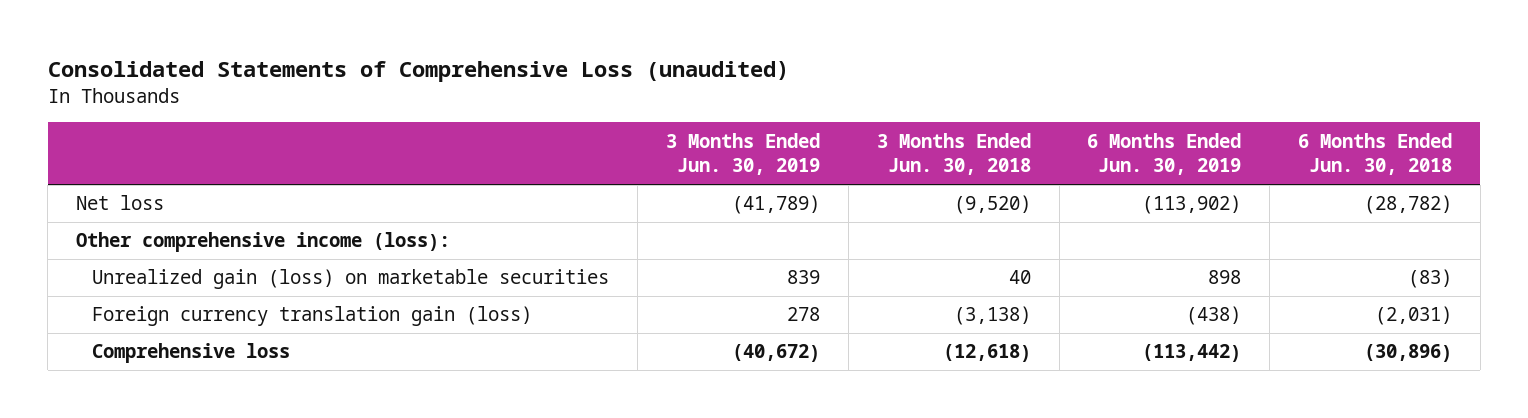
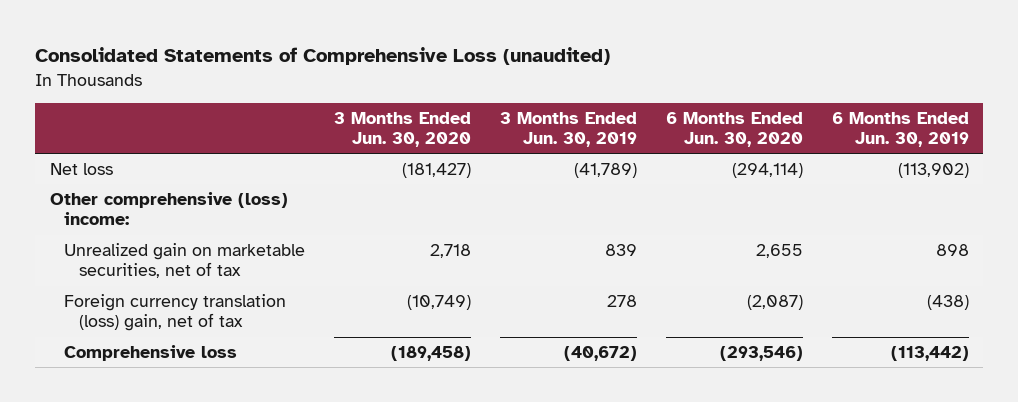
[876,132,1031,176] 3 Months Ended Jun. 30, 2018 -> none
[1298,132,1453,176] 6 Months Ended Jun. 30, 2018 -> none
none -> [334,112,472,148] 3 Months Ended Jun. 30, 2020
none -> [665,112,803,148] 6 Months Ended Jun. 30, 2020
[75,232,450,253] Other comprehensive income (loss): -> [49,192,288,226] Other comprehensive (loss) income:
[92,269,610,290] Unrealized gain (loss) on marketable securities -> [64,243,306,279] Unrealized gain on marketable securities, net of tax
[92,306,533,327] Foreign currency translation gain (loss) -> [64,294,287,332] Foreign currency translation (loss) gain, net of tax

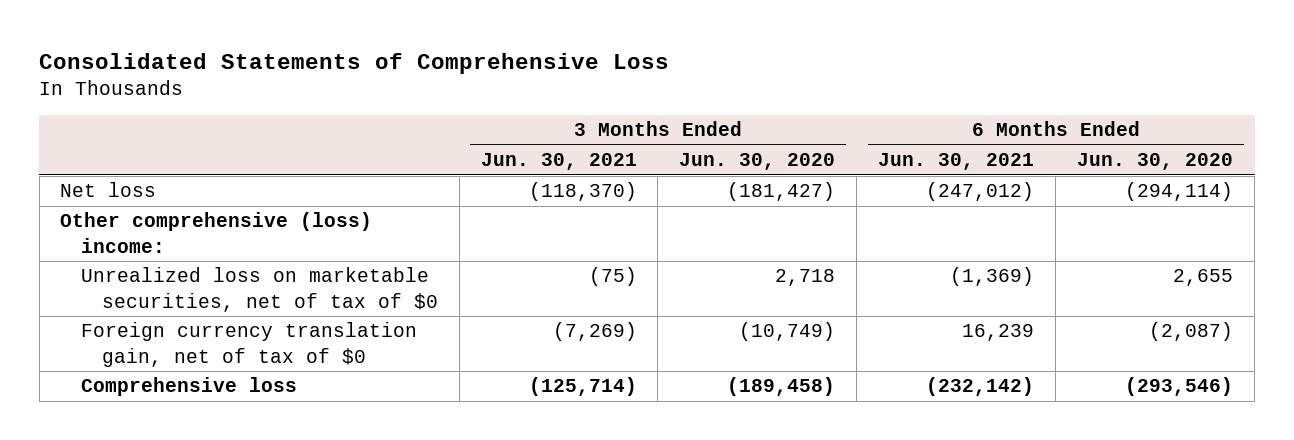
[35,47,611,66] Consolidated Statements of Comprehensive Loss (unaudited) -> [39,53,670,75] Consolidated Statements of Comprehensive Loss
[500,112,638,148] 3 Months Ended Jun. 30, 2019 -> none
[831,112,969,148] 6 Months Ended Jun. 30, 2019 -> none
none -> [480,153,637,171] Jun. 30, 2021
none -> [878,153,1035,171] Jun. 30, 2021
[64,243,306,279] Unrealized gain on marketable securities, net of tax -> [81,267,438,312] Unrealized loss on marketable securities, net of tax of $0
[64,294,287,332] Foreign currency translation (loss) gain, net of tax -> [81,322,418,367] Foreign currency translation gain, net of tax of $0

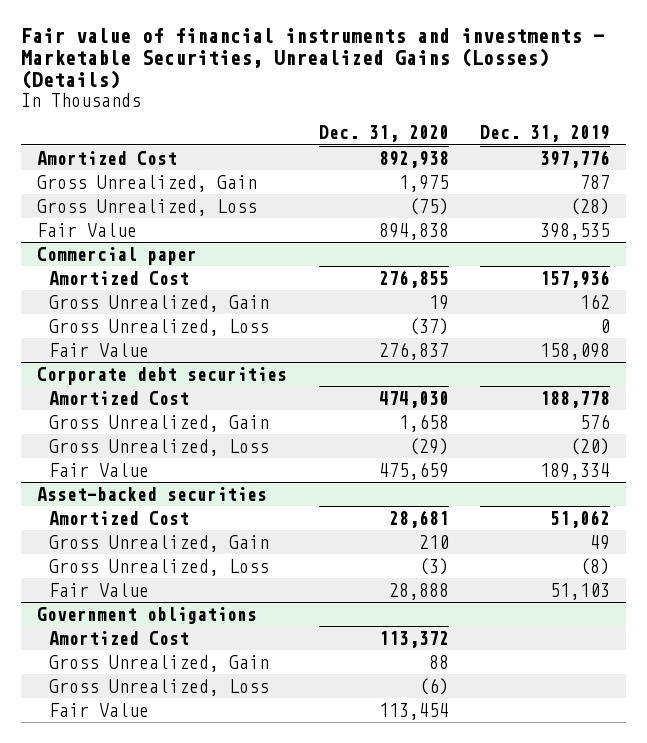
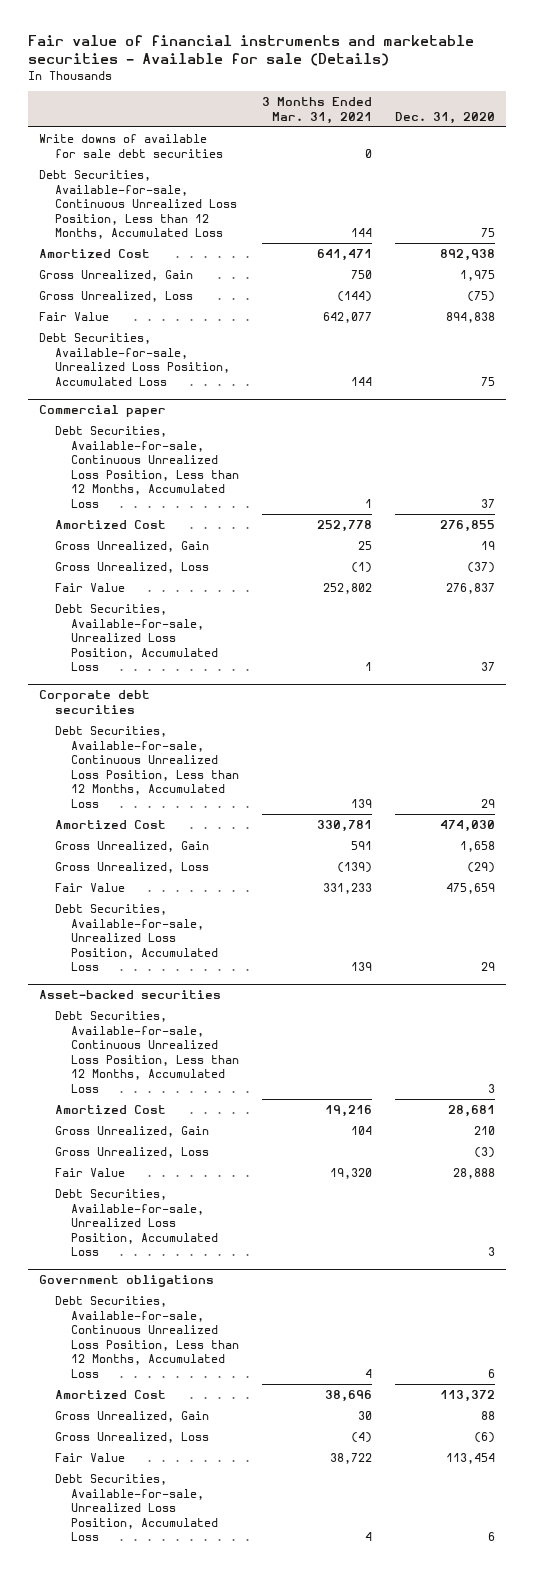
[20,27,604,90] Fair value of financial instruments and investments - Marketable Securities, Unrealized Gains (Losses) (Details) -> [28,35,475,67] Fair value of financial instruments and marketable securities - Available for sale (Details)
[480,125,611,143] Dec. 31, 2019 -> none
none -> [262,97,373,124] 3 Months Ended Mar. 31, 2021
none -> [39,133,224,158] Write downs of available for sale debt securities
none -> [39,169,238,240] Debt Securities, Available-for-sale, Continuous Unrealized Loss Position, Less than 12 Months, Accumulated Loss
none -> [39,332,231,386] Debt Securities, Available-for-sale, Unrealized Loss Position, Accumulated Loss
none -> [55,425,240,508] Debt Securities, Available-for-sale, Continuous Unrealized Loss Position, Less than 12 Months, Accumulated Loss
none -> [55,603,219,672] Debt Securities, Available-for-sale, Unrealized Loss Position, Accumulated Loss
none -> [55,725,240,808] Debt Securities, Available-for-sale, Continuous Unrealized Loss Position, Less than 12 Months, Accumulated Loss
none -> [55,903,219,972] Debt Securities, Available-for-sale, Unrealized Loss Position, Accumulated Loss
none -> [55,1010,240,1093] Debt Securities, Available-for-sale, Continuous Unrealized Loss Position, Less than 12 Months, Accumulated Loss
none -> [55,1188,219,1257] Debt Securities, Available-for-sale, Unrealized Loss Position, Accumulated Loss
none -> [55,1295,240,1378] Debt Securities, Available-for-sale, Continuous Unrealized Loss Position, Less than 12 Months, Accumulated Loss
none -> [55,1473,219,1542] Debt Securities, Available-for-sale, Unrealized Loss Position, Accumulated Loss

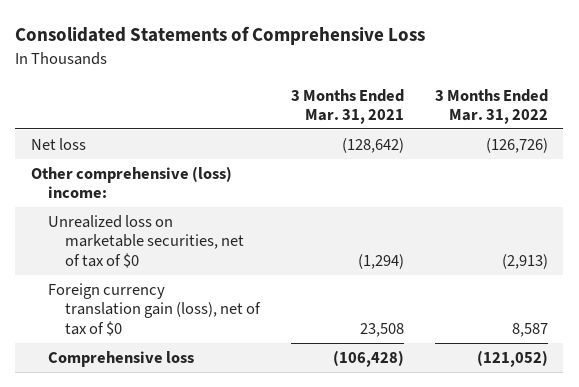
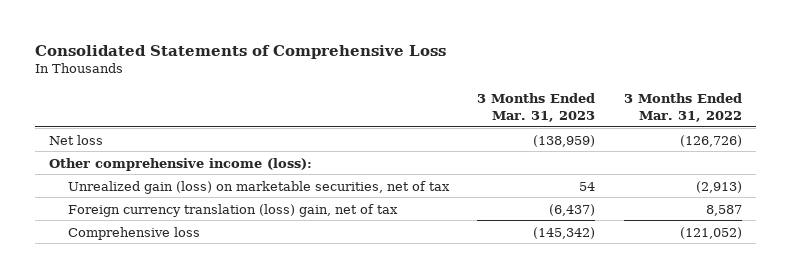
[290,88,404,124] 3 Months Ended Mar. 31, 2021 -> none
none -> [477,93,596,122] 3 Months Ended Mar. 31, 2023
[30,166,232,199] Other comprehensive (loss) income: -> [49,157,313,171] Other comprehensive income (loss):
[47,215,244,268] Unrealized loss on marketable securities, net of tax of $0 -> [68,180,451,194] Unrealized gain (loss) on marketable securities, net of tax
[47,283,261,336] Foreign currency translation gain (loss), net of tax of $0 -> [68,203,399,217] Foreign currency translation (loss) gain, net of tax

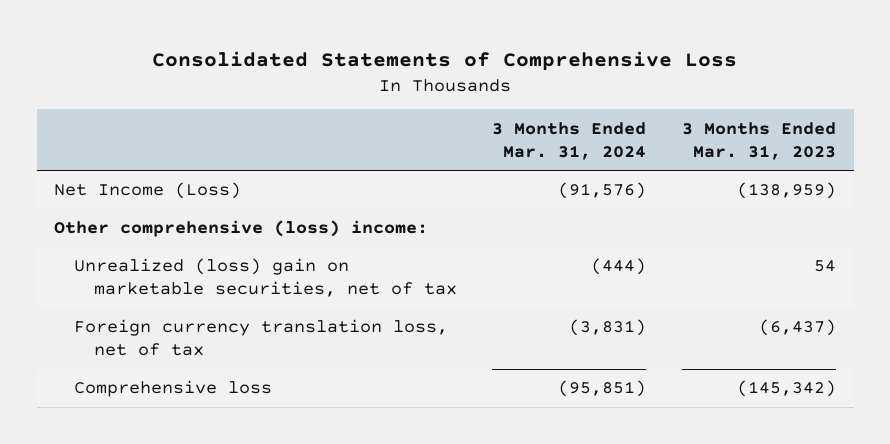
[623,93,742,122] 3 Months Ended Mar. 31, 2022 -> none
none -> [492,121,647,160] 3 Months Ended Mar. 31, 2024
[49,134,104,145] Net loss -> [54,182,242,200] Net Income (Loss)
[49,157,313,171] Other comprehensive income (loss): -> [54,220,429,238] Other comprehensive (loss) income:
[68,180,451,194] Unrealized gain (loss) on marketable securities, net of tax -> [74,258,457,298] Unrealized (loss) gain on marketable securities, net of tax
[68,203,399,217] Foreign currency translation (loss) gain, net of tax -> [74,319,449,357] Foreign currency translation loss, net of tax

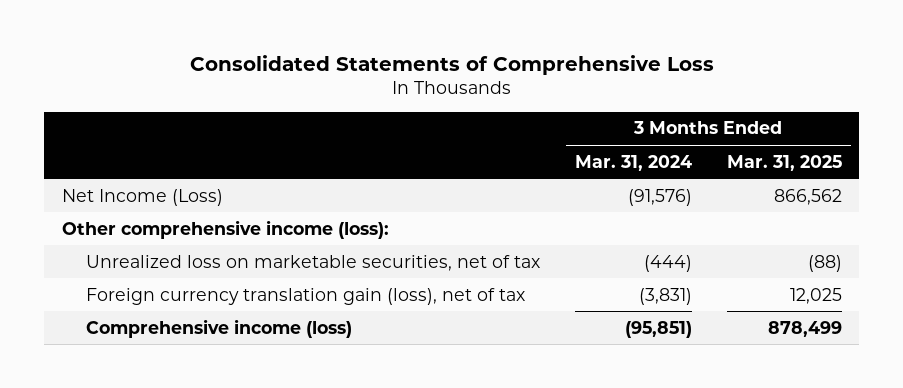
[681,121,836,160] 3 Months Ended Mar. 31, 2023 -> none
none -> [726,154,842,171] Mar. 31, 2025
[54,220,429,238] Other comprehensive (loss) income: -> [61,219,389,239] Other comprehensive income (loss):
[74,258,457,298] Unrealized (loss) gain on marketable securities, net of tax -> [85,254,540,271] Unrealized loss on marketable securities, net of tax
[74,319,449,357] Foreign currency translation loss, net of tax -> [85,287,525,305] Foreign currency translation gain (loss), net of tax
[74,380,273,398] Comprehensive loss -> [85,318,352,338] Comprehensive income (loss)

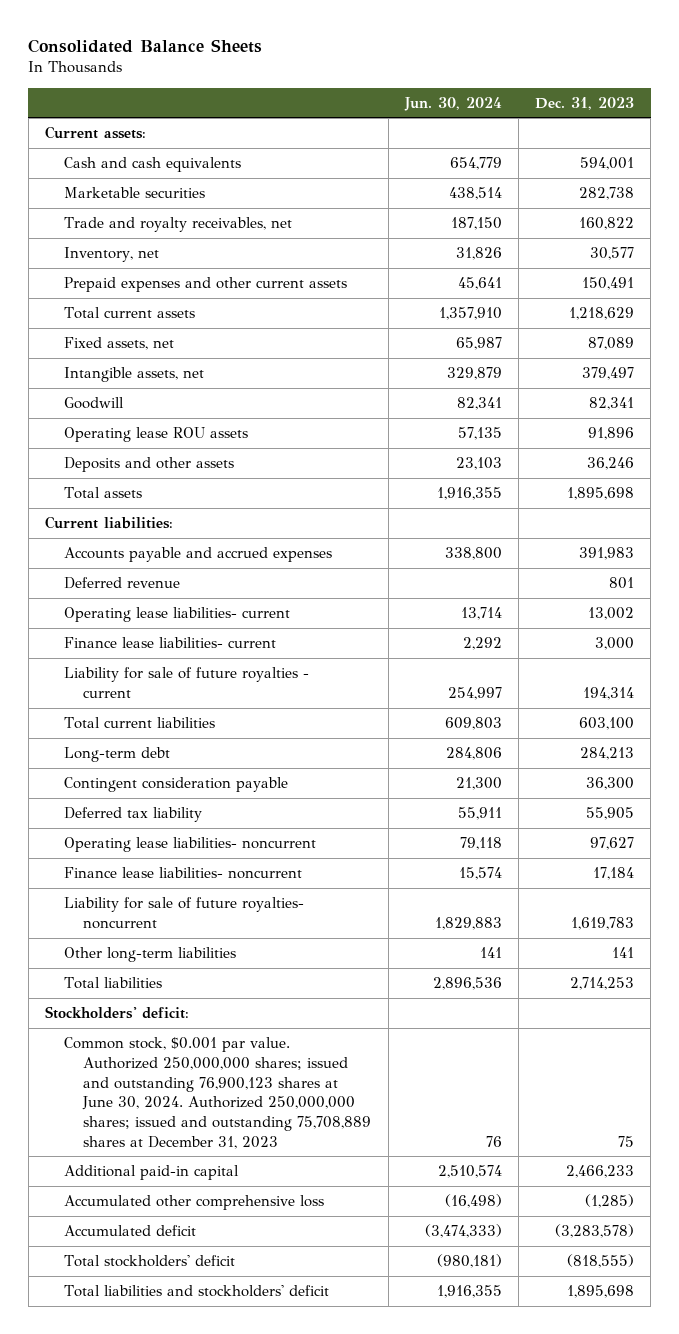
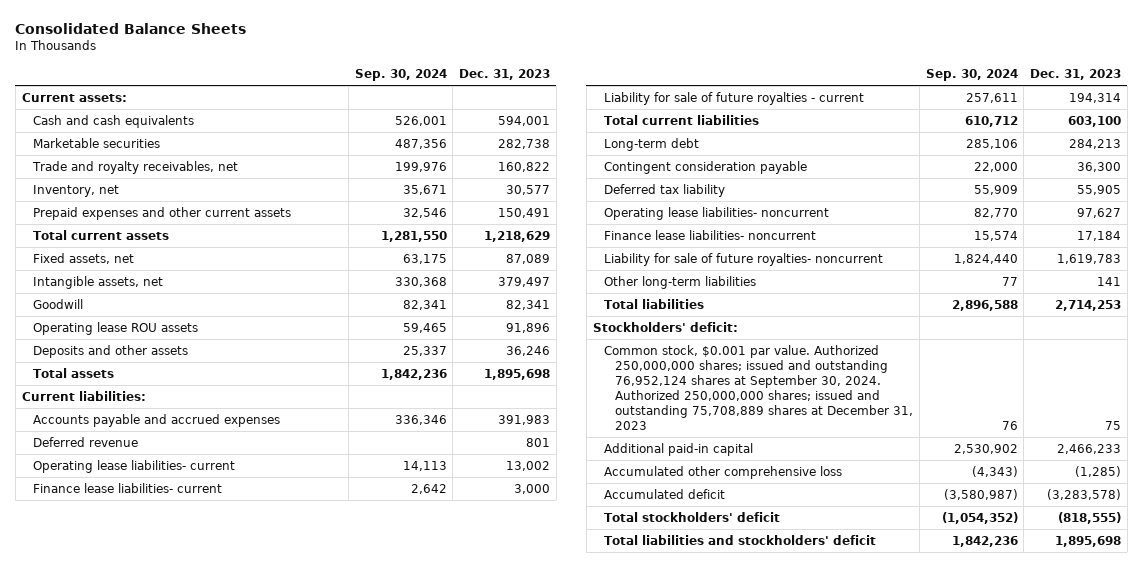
[403,96,502,111] Jun. 30, 2024 -> none
none -> [354,69,447,82] Sep. 30, 2024
[64,1037,372,1149] Common stock, $0.001 par value. Authorized 250,000,000 shares; issued and outstanding 76,900,123 shares at June 30, 2024. Authorized 250,000,000 shares; issued and outstanding 75,708,889 shares at December 31, 2023 -> [603,345,914,431] Common stock, $0.001 par value. Authorized 250,000,000 shares; issued and outstanding 76,952,124 shares at September 30, 2024. Authorized 250,000,000 shares; issued and outstanding 75,708,889 shares at December 31, 2023

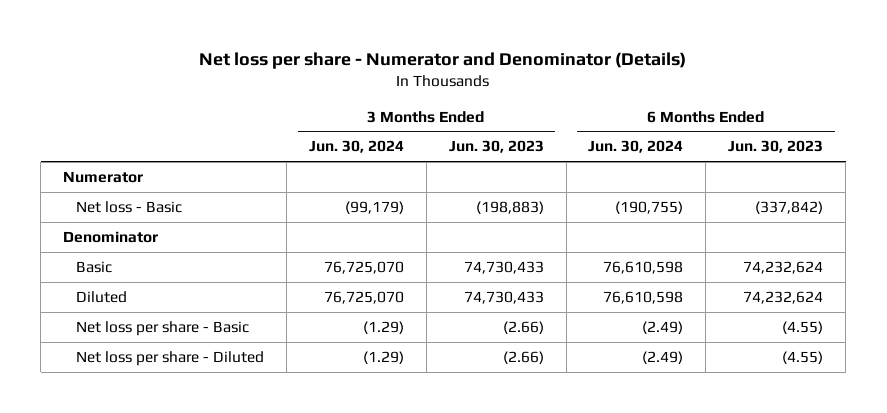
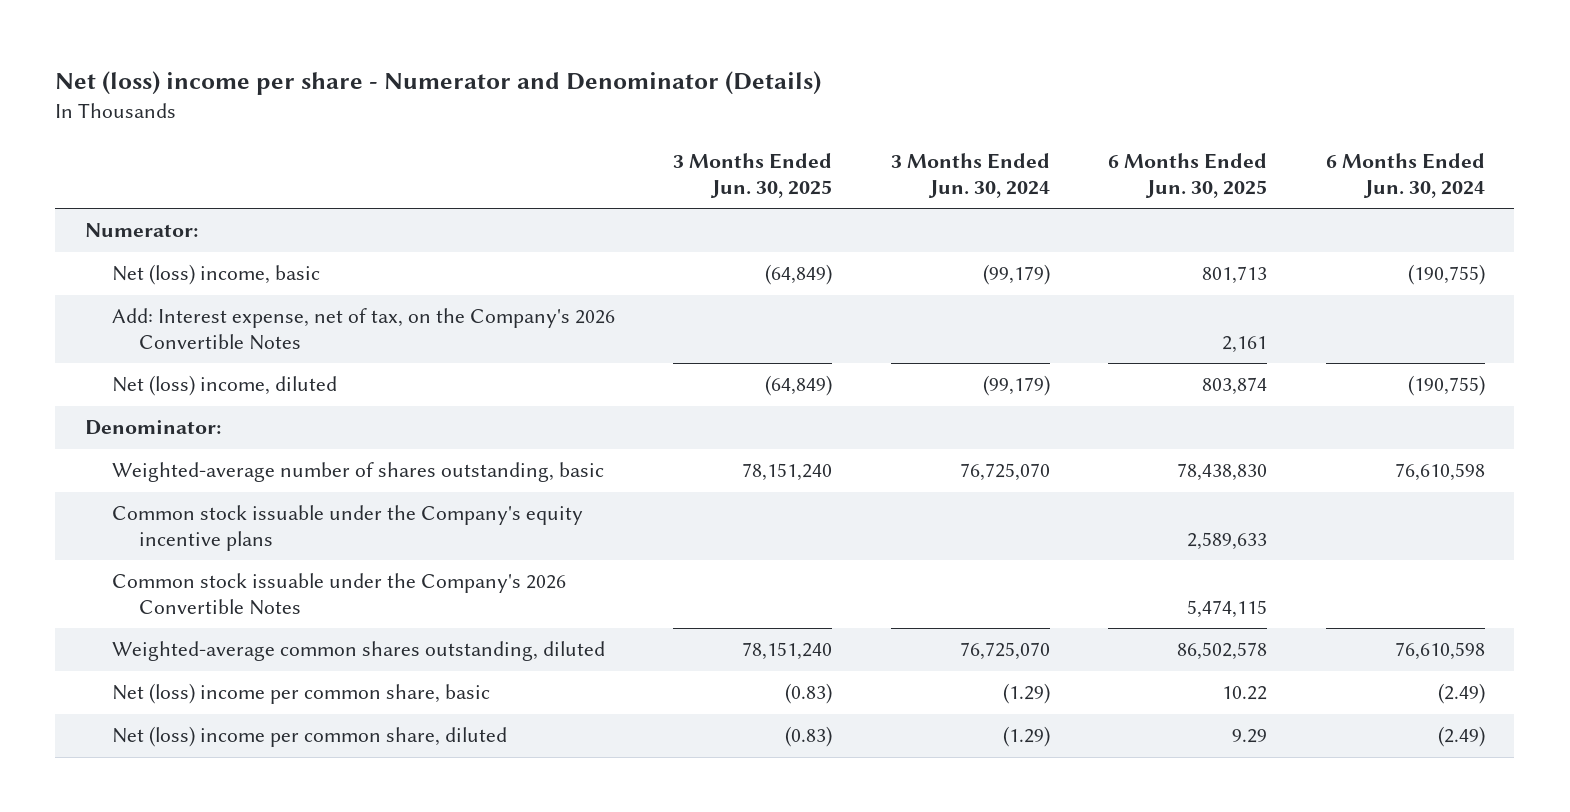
[199,52,687,70] Net loss per share - Numerator and Denominator (Details) -> [55,71,822,96] Net (loss) income per share - Numerator and Denominator (Details)
[448,140,544,154] Jun. 30, 2023 -> none
[728,140,824,154] Jun. 30, 2023 -> none
none -> [673,153,833,198] 3 Months Ended Jun. 30, 2025
none -> [1108,153,1268,198] 6 Months Ended Jun. 30, 2025
[63,170,144,183] Numerator -> [84,223,198,238] Numerator:
[75,200,182,213] Net loss - Basic -> [111,264,320,286] Net (loss) income, basic
none -> [111,308,615,350] Add: Interest expense, net of tax, on the Company's 2026 Convertible Notes
none -> [111,375,337,397] Net (loss) income, diluted
[63,230,159,243] Denominator -> [84,420,221,436] Denominator:
[75,260,112,273] Basic -> [111,462,604,483] Weighted-average number of shares outstanding, basic
none -> [111,505,583,551] Common stock issuable under the Company's equity incentive plans
none -> [111,573,566,615] Common stock issuable under the Company's 2026 Convertible Notes
[75,290,127,303] Diluted -> [111,641,605,662] Weighted-average common shares outstanding, diluted
[75,320,249,336] Net loss per share - Basic -> [111,683,490,705] Net (loss) income per common share, basic
[75,350,264,366] Net loss per share - Diluted -> [111,726,507,748] Net (loss) income per common share, diluted

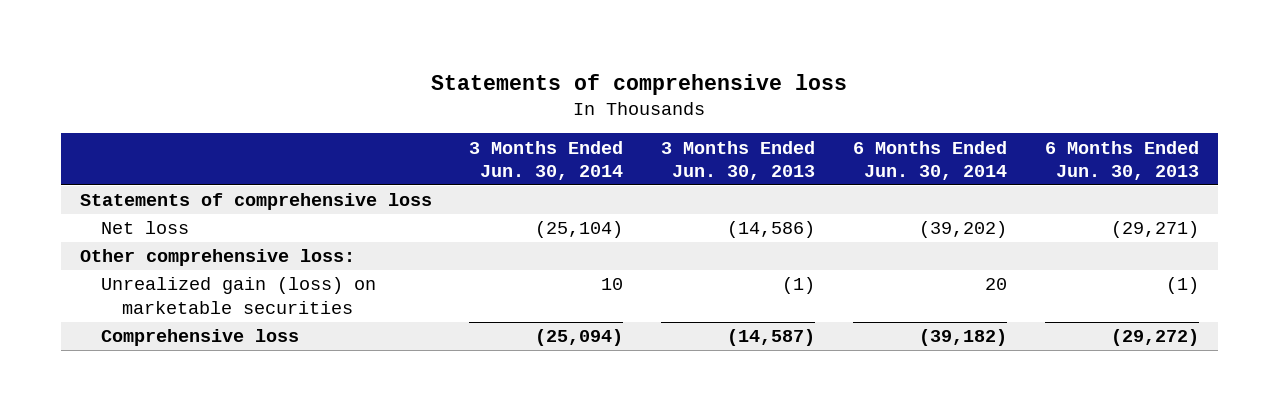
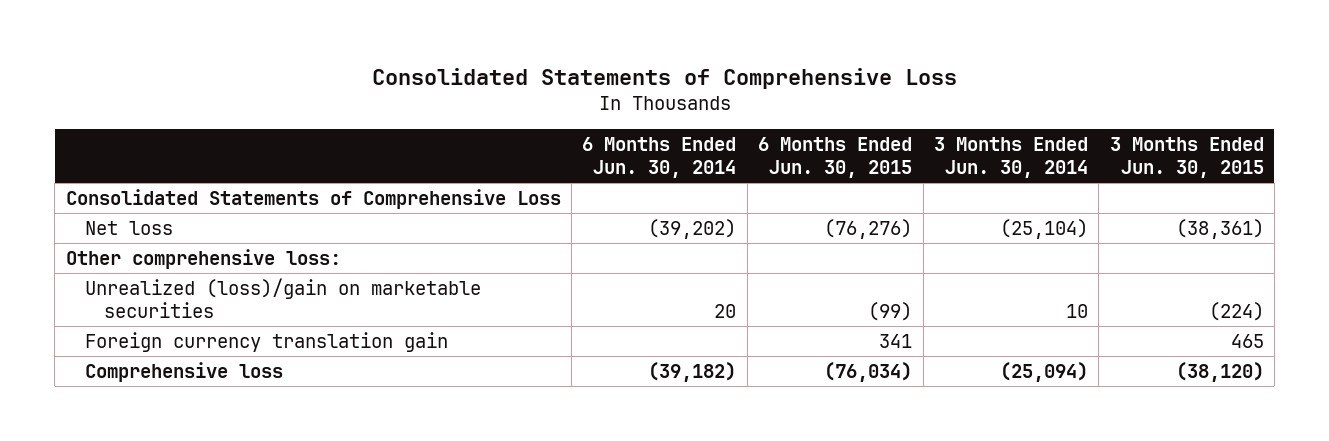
[431,73,848,95] Statements of comprehensive loss -> [371,67,957,89] Consolidated Statements of Comprehensive Loss
[661,140,816,180] 3 Months Ended Jun. 30, 2013 -> none
[1044,140,1199,180] 6 Months Ended Jun. 30, 2013 -> none
none -> [758,137,913,178] 6 Months Ended Jun. 30, 2015
none -> [1109,137,1264,178] 3 Months Ended Jun. 30, 2015
[79,193,432,211] Statements of comprehensive loss -> [65,189,561,210] Consolidated Statements of Comprehensive Loss
[100,277,376,314] Unrealized gain (loss) on marketable securities -> [84,278,481,318] Unrealized (loss)/gain on marketable securities
none -> [84,332,448,353] Foreign currency translation gain

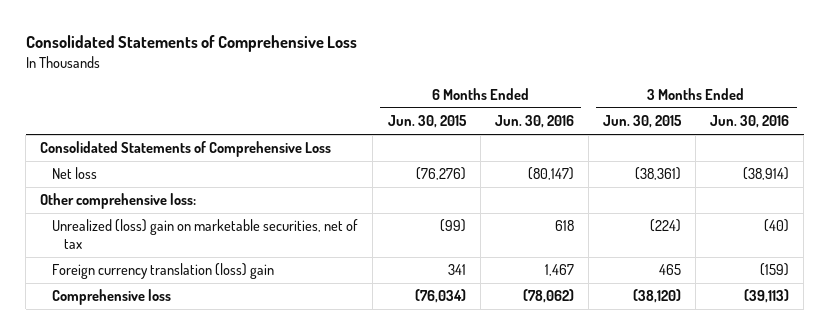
[582,137,737,178] 6 Months Ended Jun. 30, 2014 -> none
[933,137,1088,178] 3 Months Ended Jun. 30, 2014 -> none
none -> [494,115,574,129] Jun. 30, 2016
none -> [710,115,790,129] Jun. 30, 2016
[84,278,481,318] Unrealized (loss)/gain on marketable securities -> [52,219,359,249] Unrealized (loss) gain on marketable securities, net of tax
[84,332,448,353] Foreign currency translation gain -> [52,263,275,280] Foreign currency translation (loss) gain

